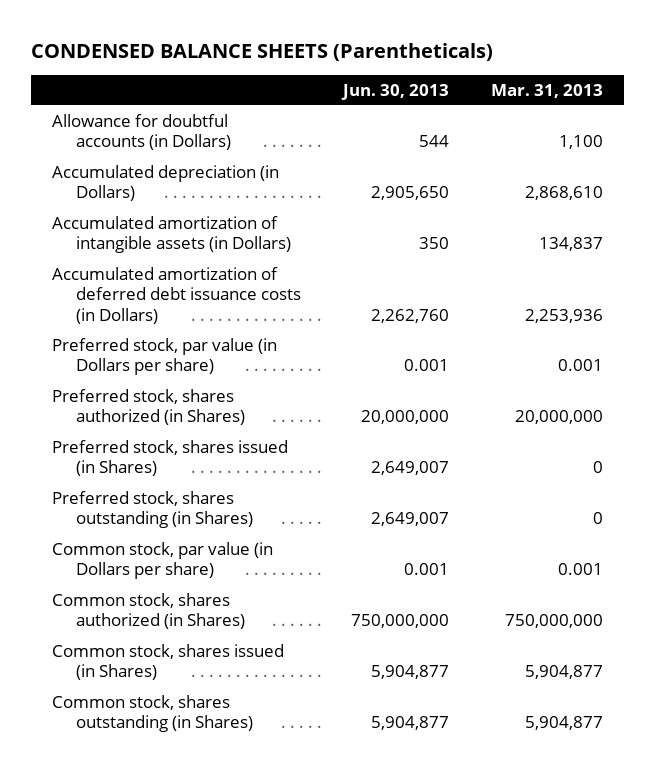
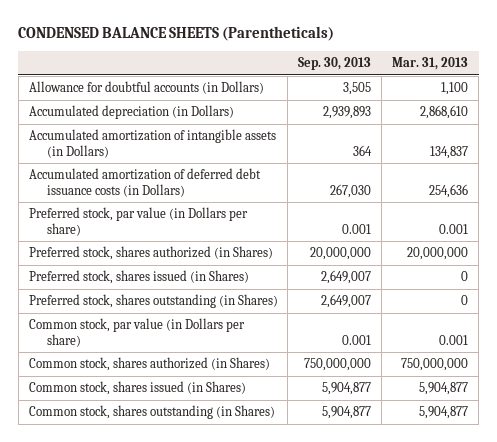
[340,83,449,100] Jun. 30, 2013 -> none
none -> [298,57,372,71] Sep. 30, 2013
[524,308,603,323] 2,253,936 -> [429,183,469,198] 254,636

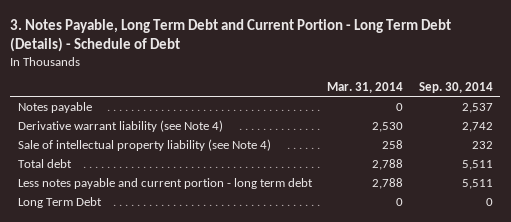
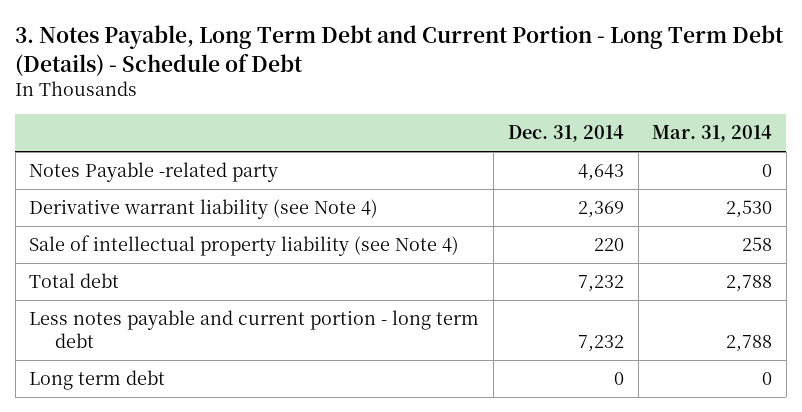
[418,82,493,94] Sep. 30, 2014 -> none
none -> [507,125,624,143] Dec. 31, 2014
[17,102,92,114] Notes payable -> [29,162,279,183] Notes Payable -related party
[17,197,102,209] Long Term Debt -> [29,370,166,391] Long term debt

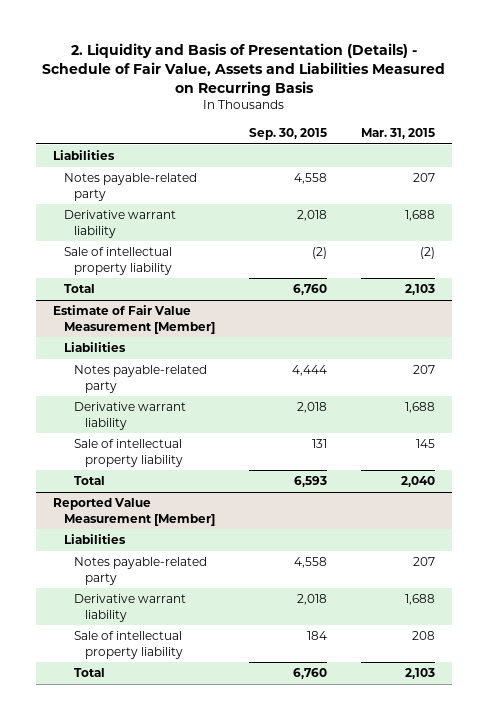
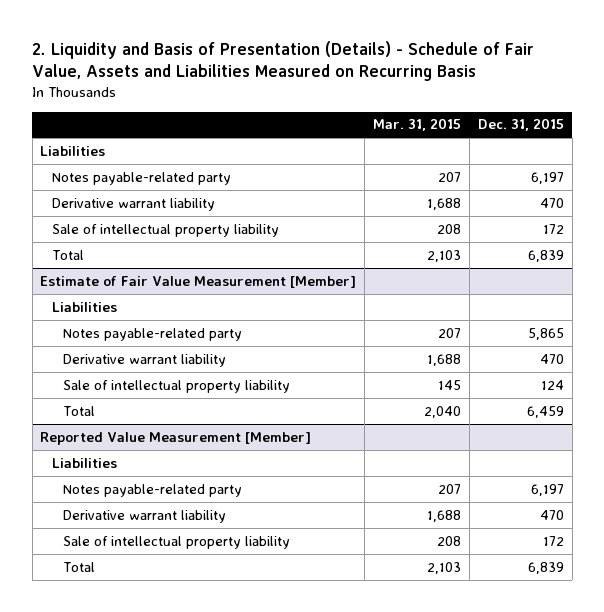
[248,127,327,140] Sep. 30, 2015 -> none
none -> [477,118,564,132] Dec. 31, 2015
[420,247,436,260] (2) -> [437,223,462,234] 208

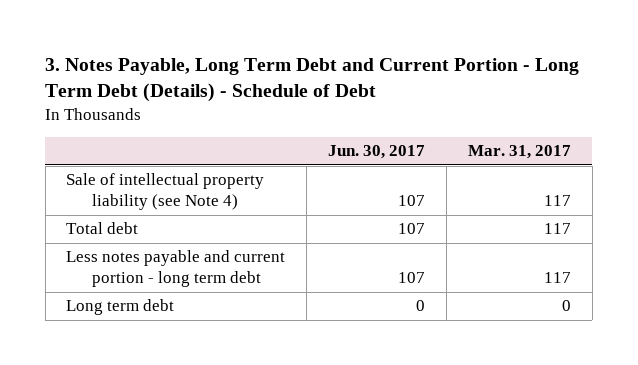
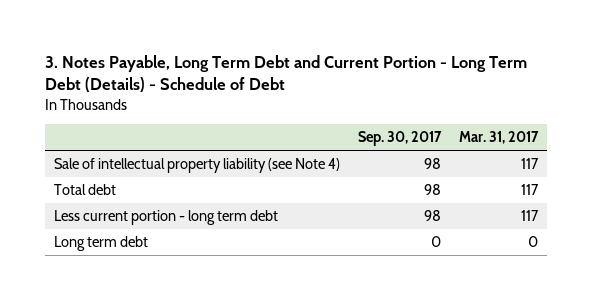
[328,145,426,160] Jun. 30, 2017 -> none
none -> [357,131,442,147] Sep. 30, 2017
[66,250,286,287] Less notes payable and current portion - long term debt -> [54,210,279,226] Less current portion - long term debt

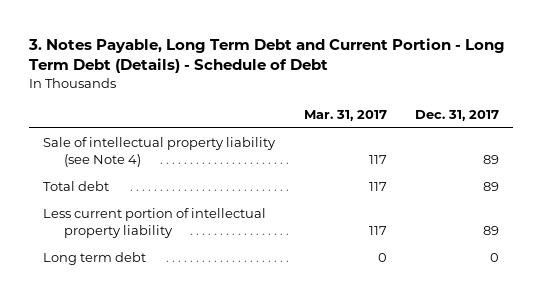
[357,131,442,147] Sep. 30, 2017 -> none
none -> [414,109,499,121] Dec. 31, 2017
[54,210,279,226] Less current portion - long term debt -> [43,207,267,238] Less current portion of intellectual property liability

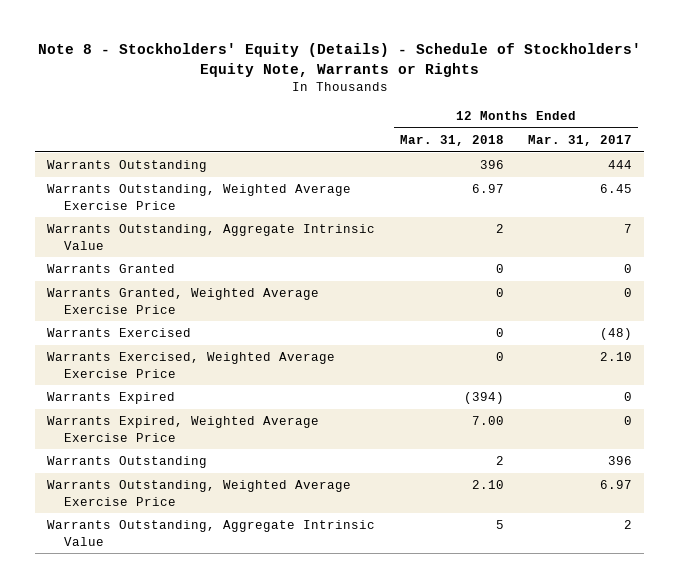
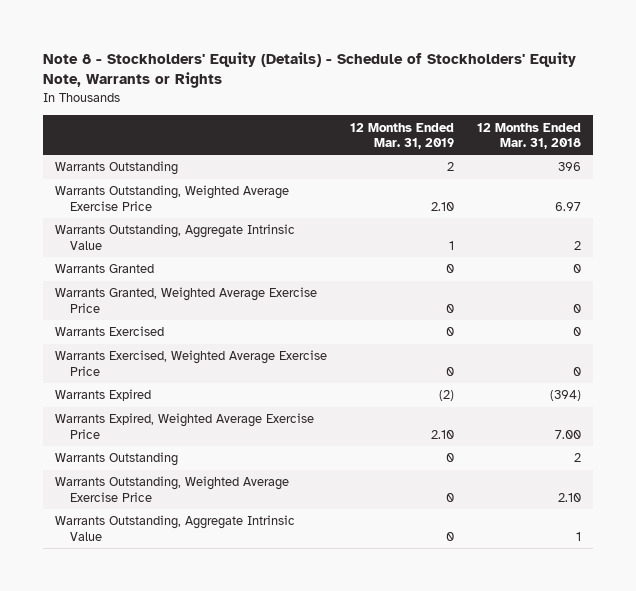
[528,134,633,146] Mar. 31, 2017 -> none
none -> [349,122,454,149] 12 Months Ended Mar. 31, 2019
[495,520,504,530] 5 -> [576,531,582,541] 1

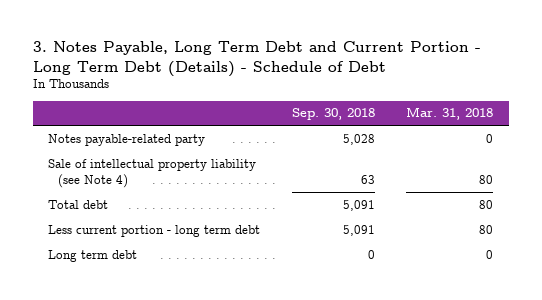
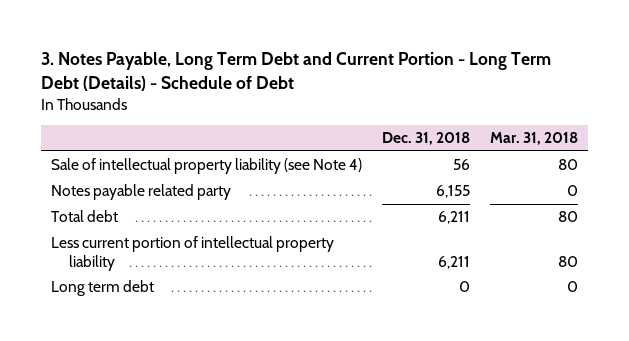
[291,108,375,121] Sep. 30, 2018 -> none
none -> [382,132,471,146] Dec. 31, 2018
[48,133,206,146] Notes payable-related party -> none
none -> [51,184,232,201] Notes payable related party
[48,224,261,237] Less current portion - long term debt -> [51,236,335,271] Less current portion of intellectual property liability

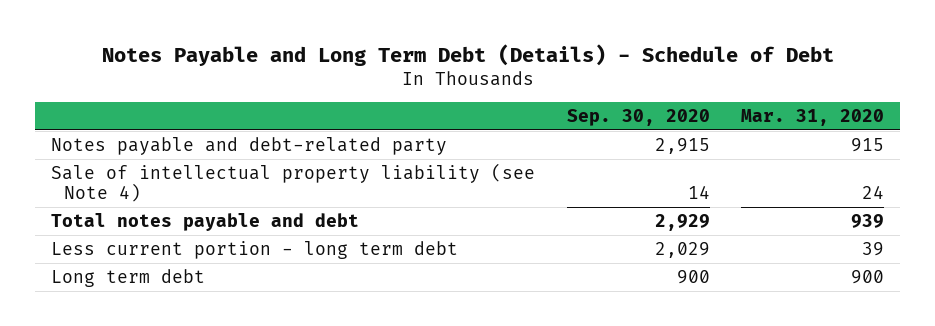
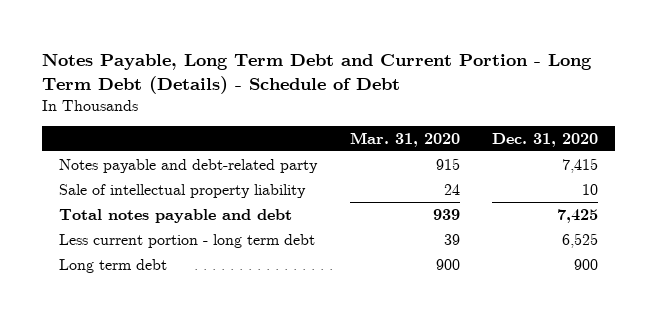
[101,43,834,66] Notes Payable and Long Term Debt (Details) - Schedule of Debt -> [42,53,593,94] Notes Payable, Long Term Debt and Current Portion - Long Term Debt (Details) - Schedule of Debt
[566,109,710,127] Sep. 30, 2020 -> none
none -> [492,132,599,147] Dec. 31, 2020
[50,162,535,202] Sale of intellectual property liability (see Note 4) -> [58,183,306,198] Sale of intellectual property liability

